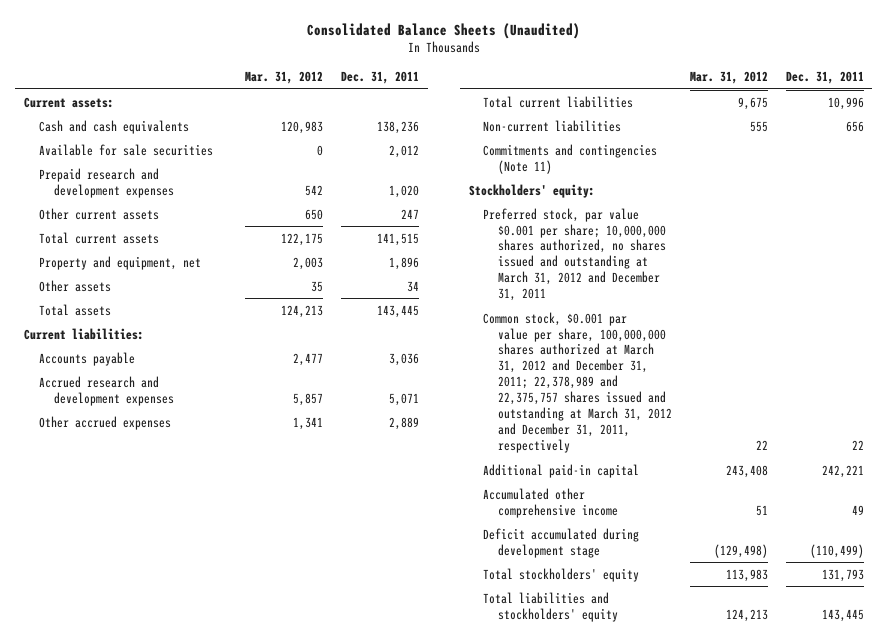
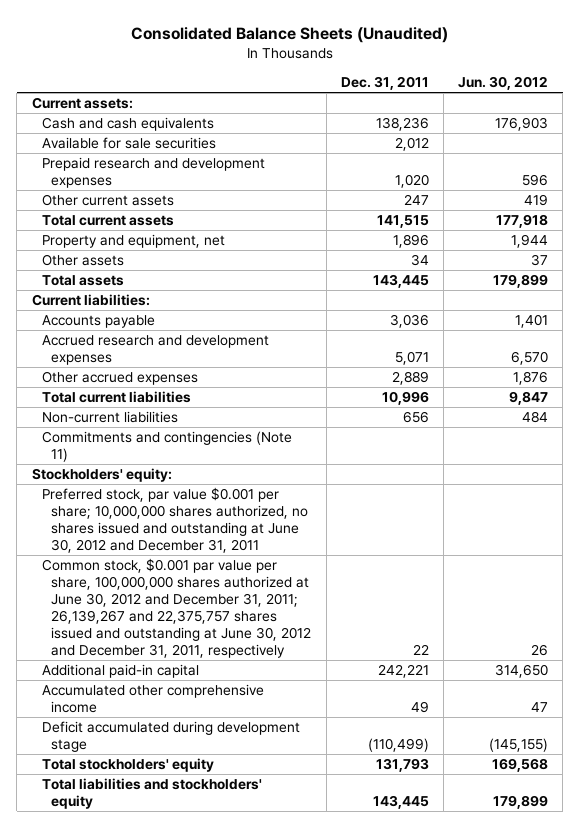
[245,71,324,85] Mar. 31, 2012 -> none
none -> [458,76,549,91] Jun. 30, 2012
[483,207,667,302] Preferred stock, par value $0.001 per share; 10,000,000 shares authorized, no shares issued and outstanding at March 31, 2012 and December 31, 2011 -> [41,487,309,554] Preferred stock, par value $0.001 per share; 10,000,000 shares authorized, no shares issued and outstanding at June 30, 2012 and December 31, 2011
[483,311,673,454] Common stock, $0.001 par value per share, 100,000,000 shares authorized at March 31, 2012 and December 31, 2011; 22,378,989 and 22,375,757 shares issued and outstanding at March 31, 2012 and December 31, 2011, respectively -> [41,558,312,659] Common stock, $0.001 par value per share, 100,000,000 shares authorized at June 30, 2012 and December 31, 2011; 26,139,267 and 22,375,757 shares issued and outstanding at June 30, 2012 and December 31, 2011, respectively

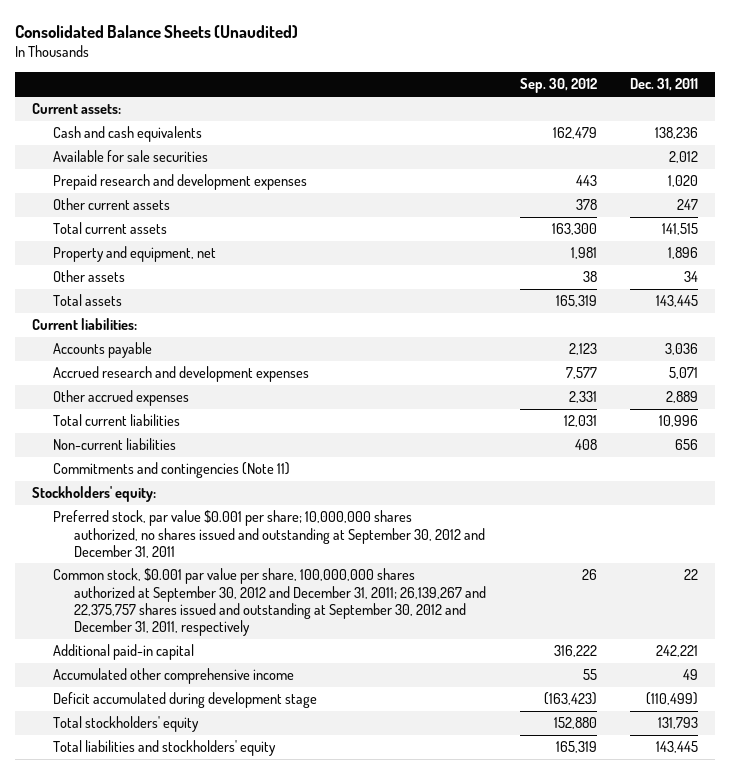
[458,76,549,91] Jun. 30, 2012 -> none
none -> [519,78,597,94] Sep. 30, 2012
[41,487,309,554] Preferred stock, par value $0.001 per share; 10,000,000 shares authorized, no shares issued and outstanding at June 30, 2012 and December 31, 2011 -> [52,510,486,558] Preferred stock, par value $0.001 per share; 10,000,000 shares authorized, no shares issued and outstanding at September 30, 2012 and December 31, 2011
[41,558,312,659] Common stock, $0.001 par value per share, 100,000,000 shares authorized at June 30, 2012 and December 31, 2011; 26,139,267 and 22,375,757 shares issued and outstanding at June 30, 2012 and December 31, 2011, respectively -> [52,568,487,637] Common stock, $0.001 par value per share, 100,000,000 shares authorized at September 30, 2012 and December 31, 2011; 26,139,267 and 22,375,757 shares issued and outstanding at September 30, 2012 and December 31, 2011, respectively

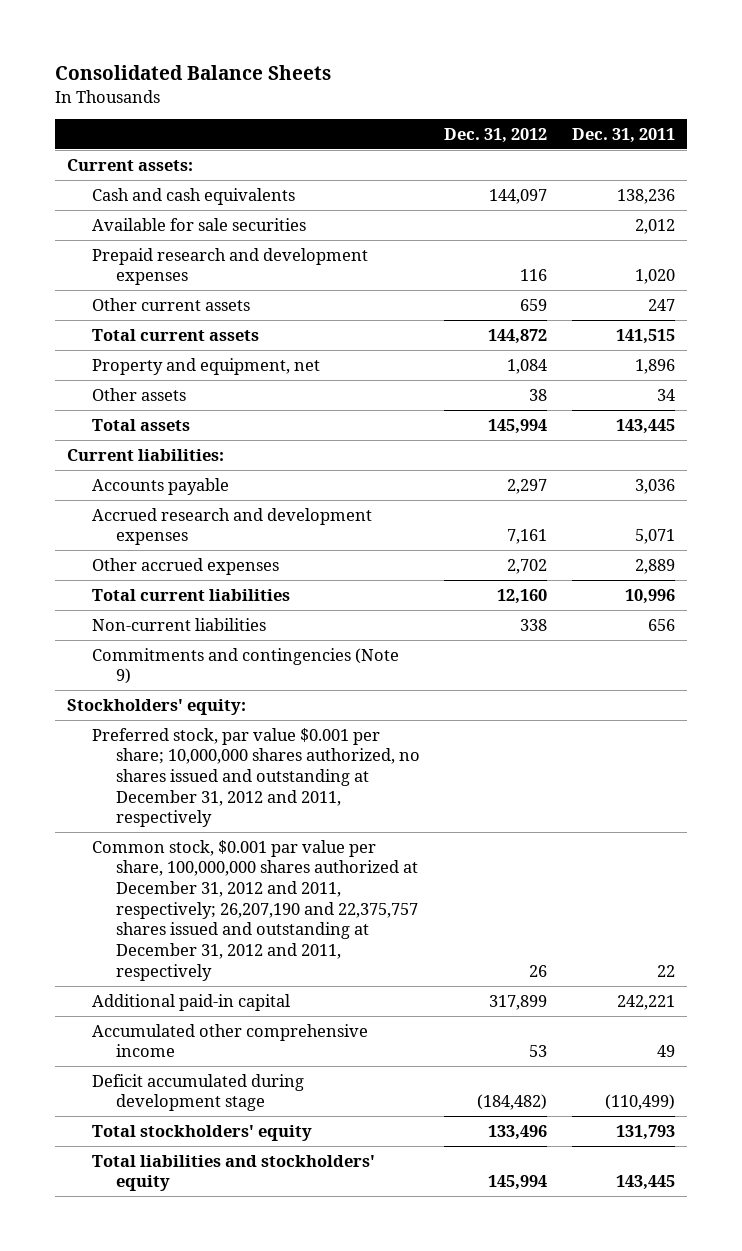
[14,24,298,38] Consolidated Balance Sheets (Unaudited) -> [55,65,332,81] Consolidated Balance Sheets
[519,78,597,94] Sep. 30, 2012 -> none
none -> [444,127,548,143] Dec. 31, 2012
[52,462,290,479] Commitments and contingencies (Note 11) -> [91,647,399,685] Commitments and contingencies (Note 9)
[52,510,486,558] Preferred stock, par value $0.001 per share; 10,000,000 shares authorized, no shares issued and outstanding at September 30, 2012 and December 31, 2011 -> [91,727,420,828] Preferred stock, par value $0.001 per share; 10,000,000 shares authorized, no shares issued and outstanding at December 31, 2012 and 2011, respectively
[52,568,487,637] Common stock, $0.001 par value per share, 100,000,000 shares authorized at September 30, 2012 and December 31, 2011; 26,139,267 and 22,375,757 shares issued and outstanding at September 30, 2012 and December 31, 2011, respectively -> [91,839,418,981] Common stock, $0.001 par value per share, 100,000,000 shares authorized at December 31, 2012 and 2011, respectively; 26,207,190 and 22,375,757 shares issued and outstanding at December 31, 2012 and 2011, respectively

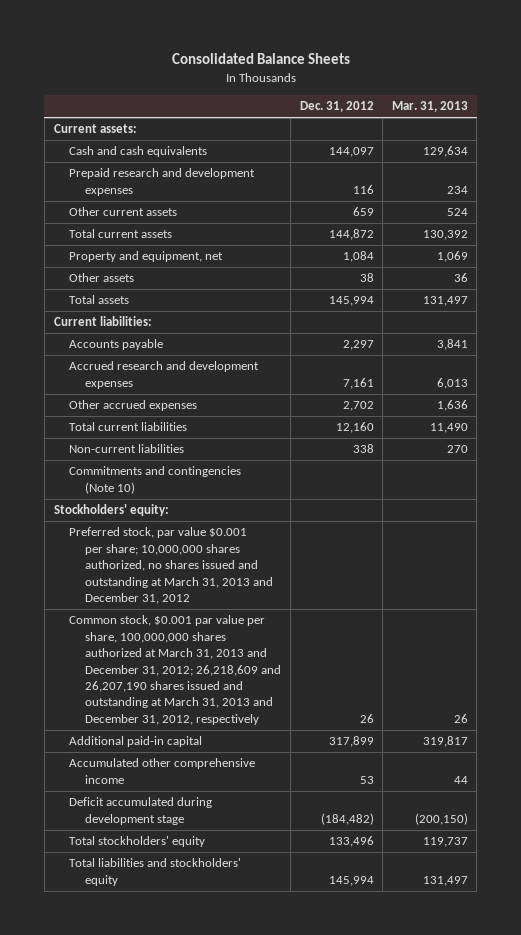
[571,127,675,143] Dec. 31, 2011 -> none
none -> [391,101,468,113] Mar. 31, 2013
[91,217,306,231] Available for sale securities -> none
[91,647,399,685] Commitments and contingencies (Note 9) -> [69,466,242,494] Commitments and contingencies (Note 10)
[91,727,420,828] Preferred stock, par value $0.001 per share; 10,000,000 shares authorized, no shares issued and outstanding at December 31, 2012 and 2011, respectively -> [69,527,274,605] Preferred stock, par value $0.001 per share; 10,000,000 shares authorized, no shares issued and outstanding at March 31, 2013 and December 31, 2012
[91,839,418,981] Common stock, $0.001 par value per share, 100,000,000 shares authorized at December 31, 2012 and 2011, respectively; 26,207,190 and 22,375,757 shares issued and outstanding at December 31, 2012 and 2011, respectively -> [69,615,282,725] Common stock, $0.001 par value per share, 100,000,000 shares authorized at March 31, 2013 and December 31, 2012; 26,218,609 and 26,207,190 shares issued and outstanding at March 31, 2013 and December 31, 2012, respectively

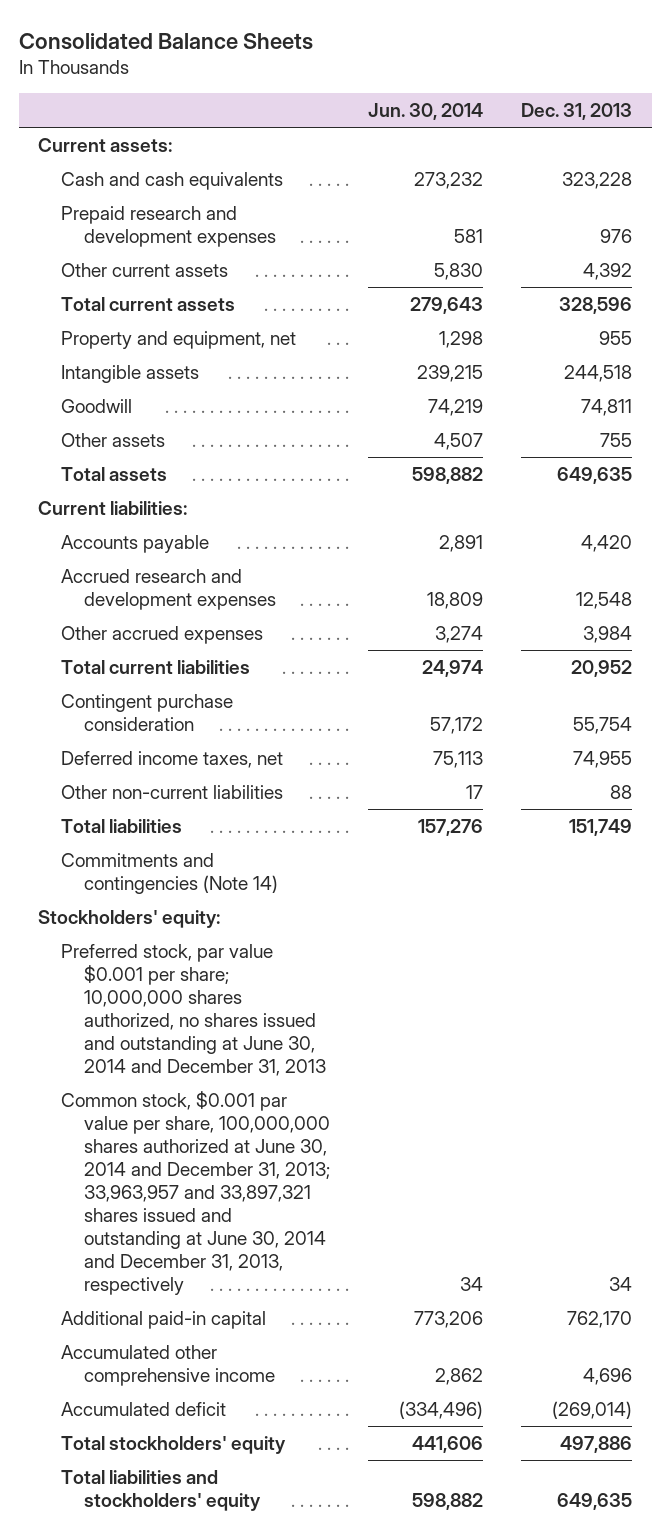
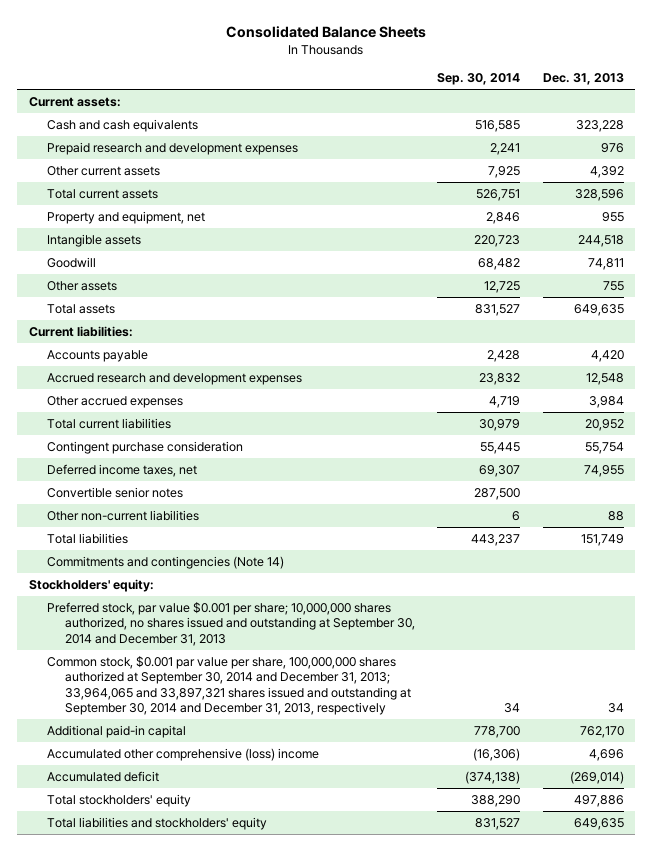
[367,103,483,121] Jun. 30, 2014 -> none
none -> [437,73,521,86] Sep. 30, 2014
none -> [46,487,183,499] Convertible senior notes
[60,943,326,1076] Preferred stock, par value $0.001 per share; 10,000,000 shares authorized, no shares issued and outstanding at June 30, 2014 and December 31, 2013 -> [46,602,416,646] Preferred stock, par value $0.001 per share; 10,000,000 shares authorized, no shares issued and outstanding at September 30, 2014 and December 31, 2013
[60,1090,330,1295] Common stock, $0.001 par value per share, 100,000,000 shares authorized at June 30, 2014 and December 31, 2013; 33,963,957 and 33,897,321 shares issued and outstanding at June 30, 2014 and December 31, 2013, respectively -> [46,656,412,716] Common stock, $0.001 par value per share, 100,000,000 shares authorized at September 30, 2014 and December 31, 2013; 33,964,065 and 33,897,321 shares issued and outstanding at September 30, 2014 and December 31, 2013, respectively
[60,1344,275,1386] Accumulated other comprehensive income -> [46,748,319,762] Accumulated other comprehensive (loss) income

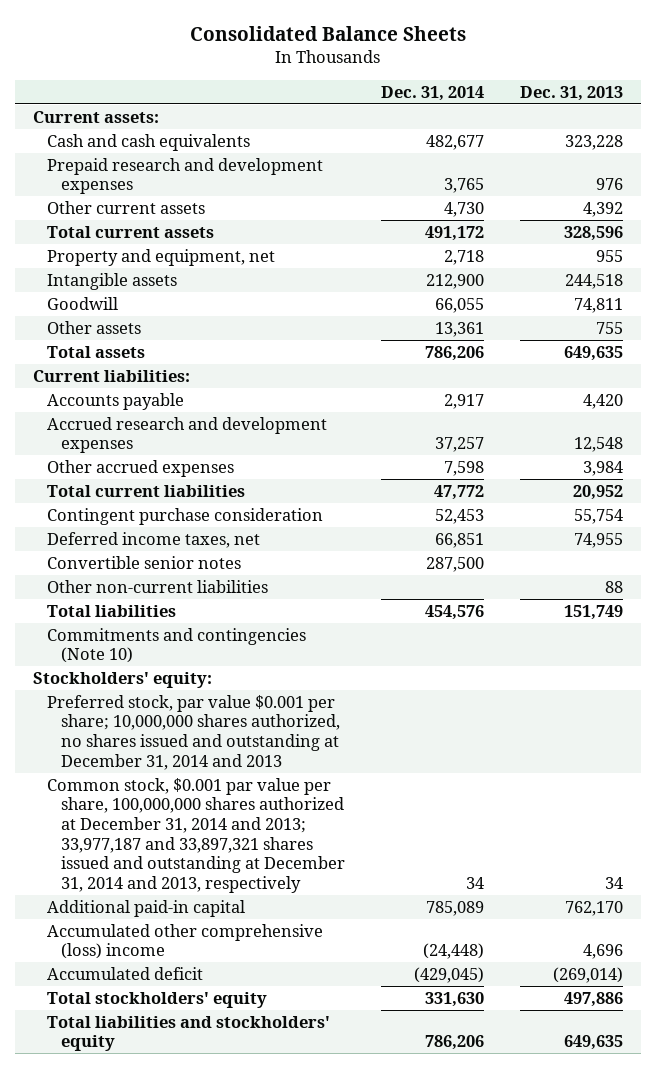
[437,73,521,86] Sep. 30, 2014 -> none
none -> [381,85,485,101] Dec. 31, 2014
[46,556,284,570] Commitments and contingencies (Note 14) -> [47,627,307,664] Commitments and contingencies (Note 10)
[46,602,416,646] Preferred stock, par value $0.001 per share; 10,000,000 shares authorized, no shares issued and outstanding at September 30, 2014 and December 31, 2013 -> [47,694,341,770] Preferred stock, par value $0.001 per share; 10,000,000 shares authorized, no shares issued and outstanding at December 31, 2014 and 2013
[46,656,412,716] Common stock, $0.001 par value per share, 100,000,000 shares authorized at September 30, 2014 and December 31, 2013; 33,964,065 and 33,897,321 shares issued and outstanding at September 30, 2014 and December 31, 2013, respectively -> [47,777,346,893] Common stock, $0.001 par value per share, 100,000,000 shares authorized at December 31, 2014 and 2013; 33,977,187 and 33,897,321 shares issued and outstanding at December 31, 2014 and 2013, respectively

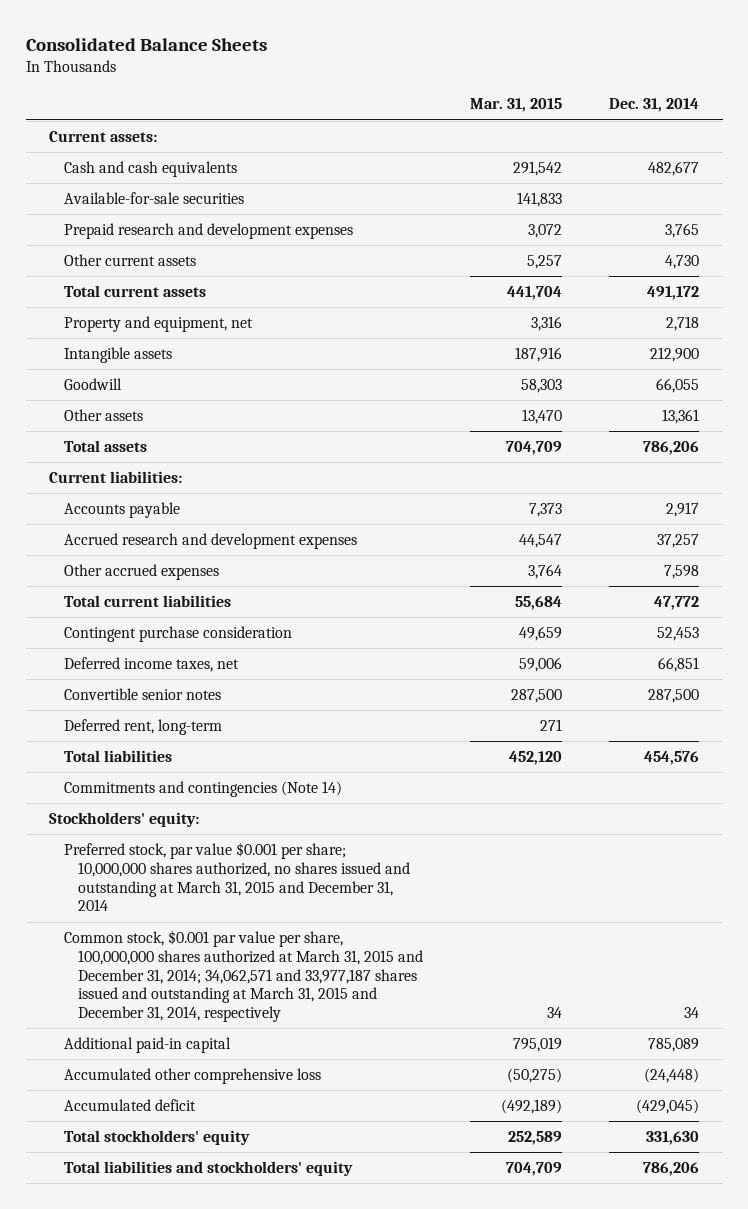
[519,85,623,101] Dec. 31, 2013 -> none
none -> [470,98,563,113] Mar. 31, 2015
none -> [63,192,244,205] Available-for-sale securities
[47,579,269,593] Other non-current liabilities -> none
none -> [63,719,222,736] Deferred rent, long-term
[47,627,307,664] Commitments and contingencies (Note 10) -> [63,781,342,798] Commitments and contingencies (Note 14)
[47,694,341,770] Preferred stock, par value $0.001 per share; 10,000,000 shares authorized, no shares issued and outstanding at December 31, 2014 and 2013 -> [63,842,411,912] Preferred stock, par value $0.001 per share; 10,000,000 shares authorized, no shares issued and outstanding at March 31, 2015 and December 31, 2014
[47,777,346,893] Common stock, $0.001 par value per share, 100,000,000 shares authorized at December 31, 2014 and 2013; 33,977,187 and 33,897,321 shares issued and outstanding at December 31, 2014 and 2013, respectively -> [63,930,424,1022] Common stock, $0.001 par value per share, 100,000,000 shares authorized at March 31, 2015 and December 31, 2014; 34,062,571 and 33,977,187 shares issued and outstanding at March 31, 2015 and December 31, 2014, respectively
[47,923,324,960] Accumulated other comprehensive (loss) income -> [63,1068,321,1085] Accumulated other comprehensive loss

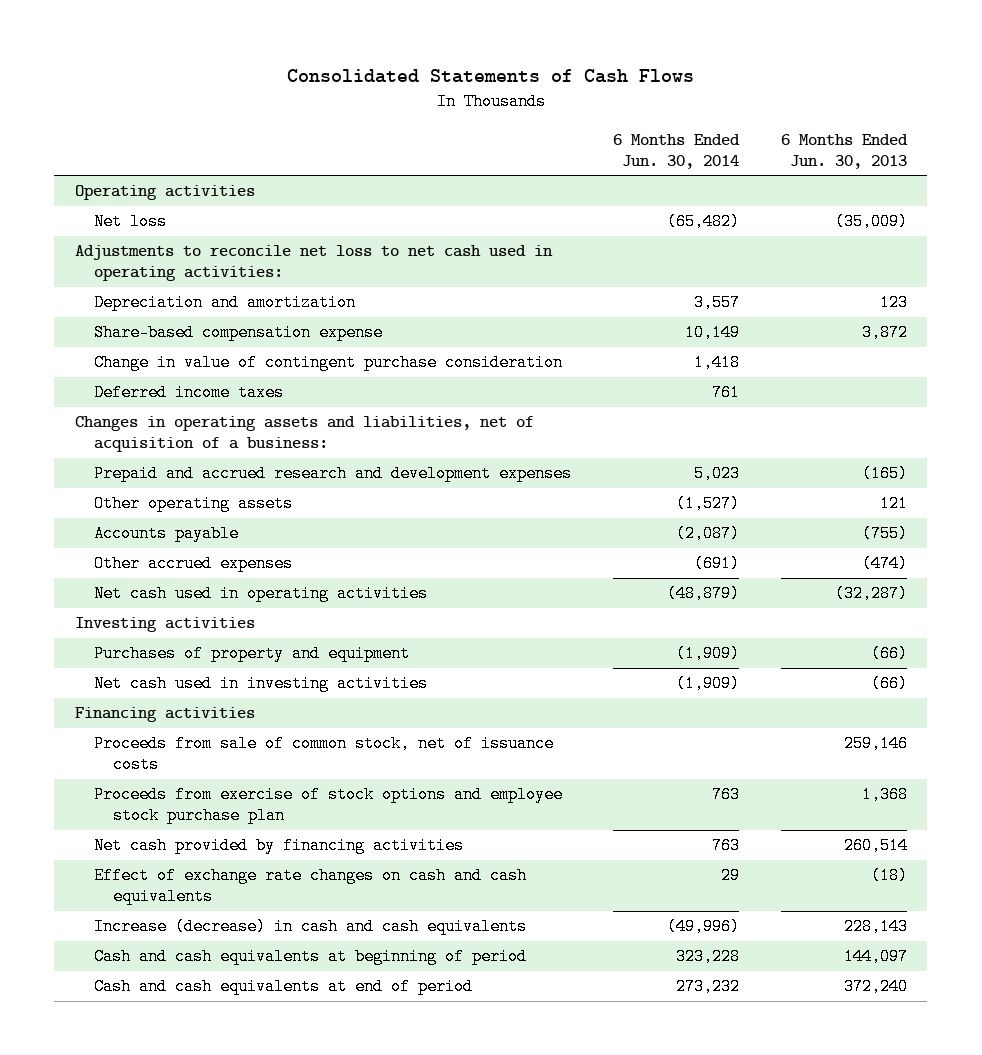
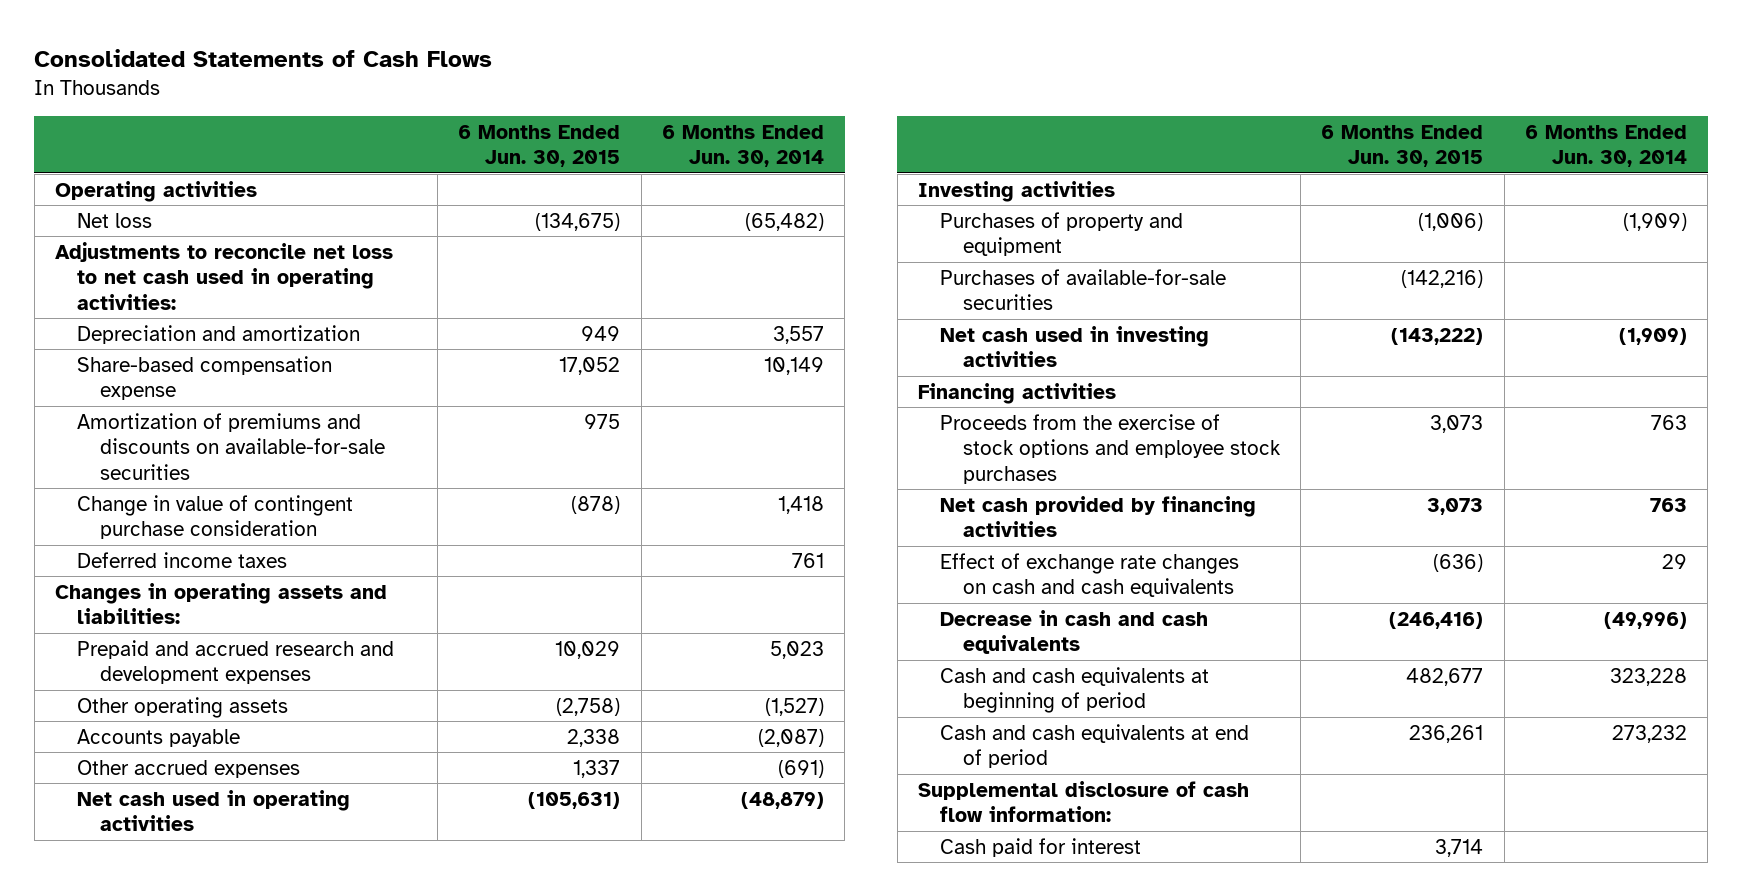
[780,133,908,169] 6 Months Ended Jun. 30, 2013 -> none
none -> [458,124,621,168] 6 Months Ended Jun. 30, 2015
none -> [77,412,385,480] Amortization of premiums and discounts on available-for-sale securities
[75,416,535,453] Changes in operating assets and liabilities, net of acquisition of a business: -> [54,582,387,625] Changes in operating assets and liabilities:
none -> [940,268,1227,311] Purchases of available-for-sale securities
[93,735,554,774] Proceeds from sale of common stock, net of issuance costs -> none
[93,786,563,825] Proceeds from exercise of stock options and employee stock purchase plan -> [940,413,1281,484] Proceeds from the exercise of stock options and employee stock purchases
[93,918,527,936] Increase (decrease) in cash and cash equivalents -> [940,609,1209,655] Decrease in cash and cash equivalents
none -> [917,780,1249,823] Supplemental disclosure of cash flow information:
none -> [940,837,1142,857] Cash paid for interest

